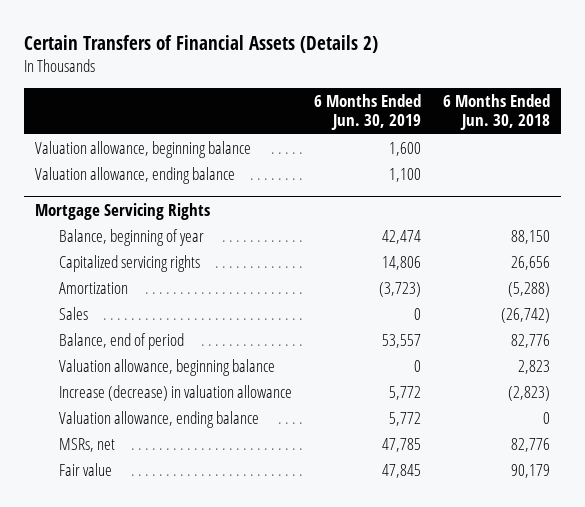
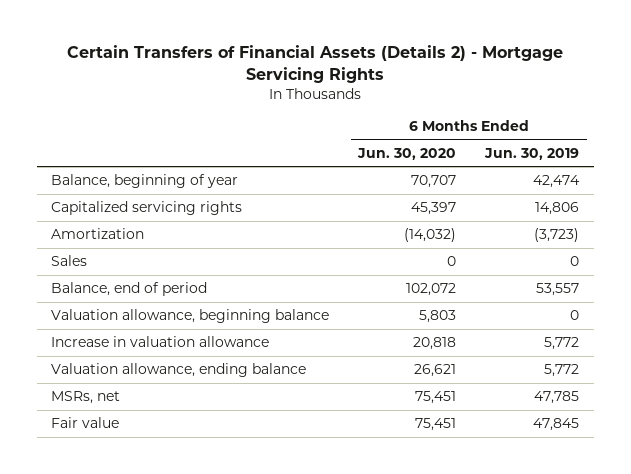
[24,34,379,53] Certain Transfers of Financial Assets (Details 2) -> [67,45,564,83] Certain Transfers of Financial Assets (Details 2) - Mortgage Servicing Rights
[442,93,550,131] 6 Months Ended Jun. 30, 2018 -> none
none -> [357,147,457,160] Jun. 30, 2020
[35,141,252,159] Valuation allowance, beginning balance -> none
[35,167,236,185] Valuation allowance, ending balance -> none
[35,202,211,220] Mortgage Servicing Rights -> none
[59,385,293,402] Increase (decrease) in valuation allowance -> [51,336,270,348] Increase in valuation allowance

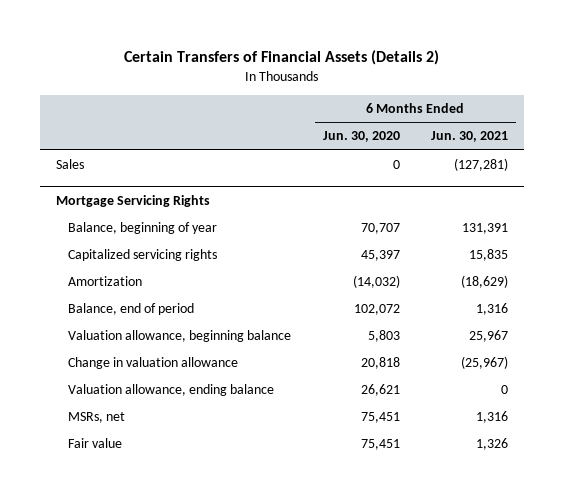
[67,45,564,83] Certain Transfers of Financial Assets (Details 2) - Mortgage Servicing Rights -> [123,49,439,65] Certain Transfers of Financial Assets (Details 2)
[484,147,580,160] Jun. 30, 2019 -> none
none -> [431,131,509,143] Jun. 30, 2021
[51,255,88,267] Sales -> [55,159,84,170] Sales
none -> [55,195,210,208] Mortgage Servicing Rights
[51,336,270,348] Increase in valuation allowance -> [68,357,239,370] Change in valuation allowance

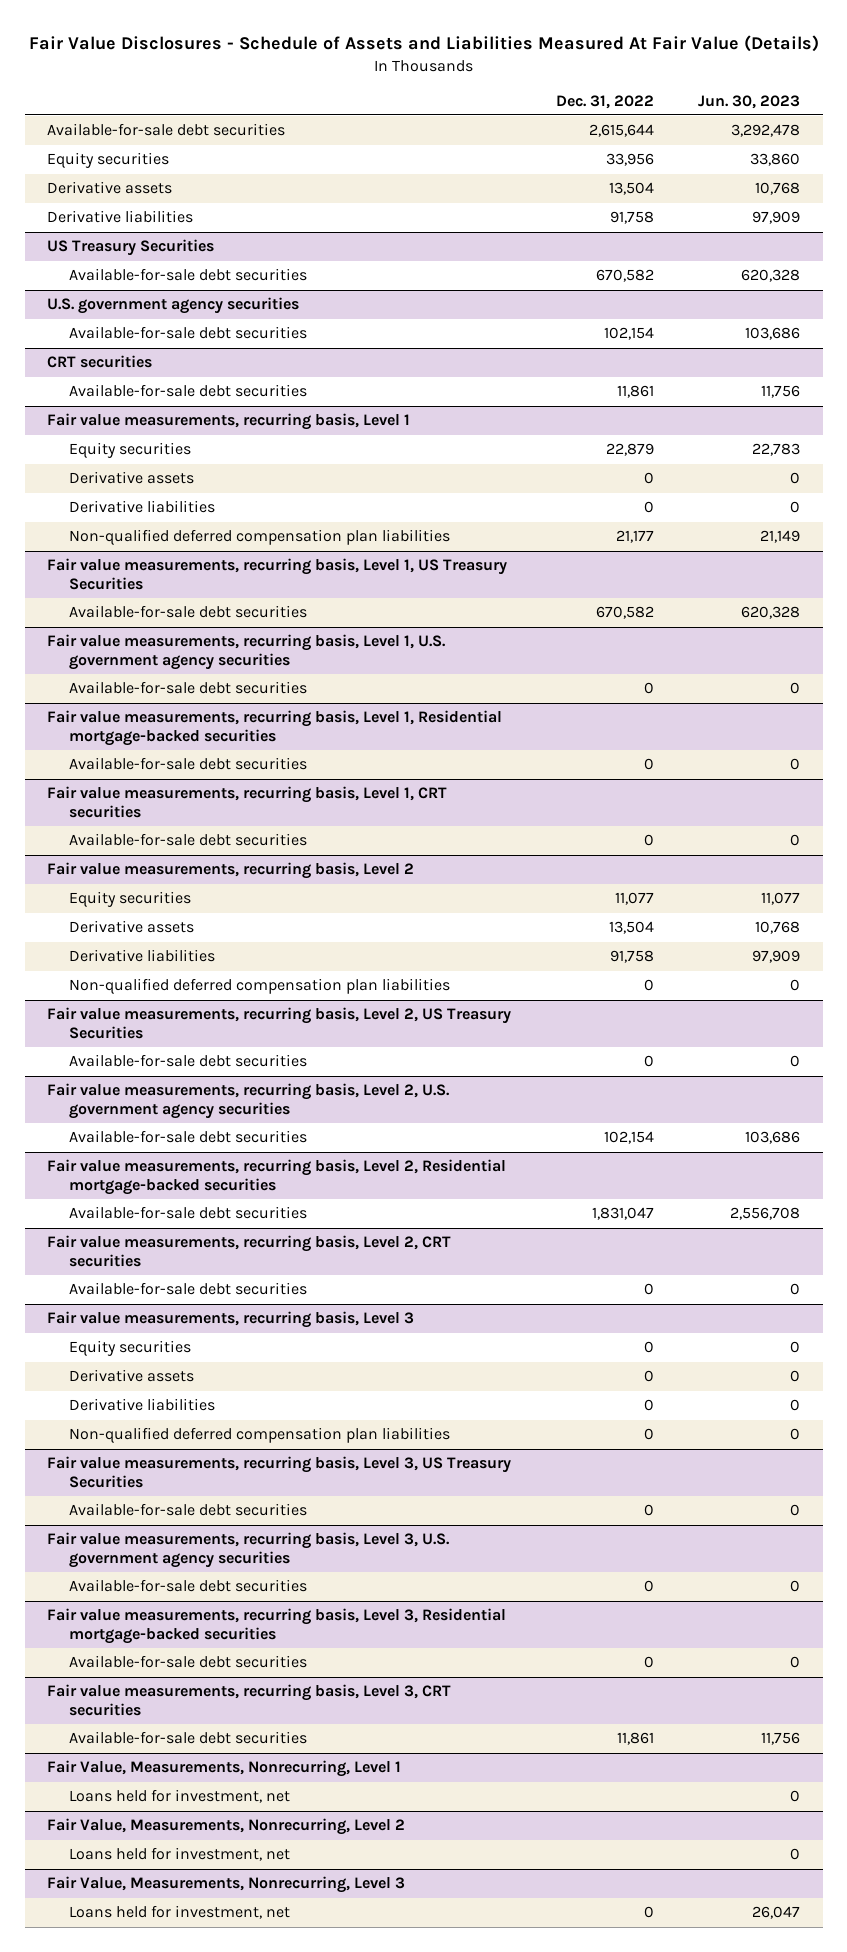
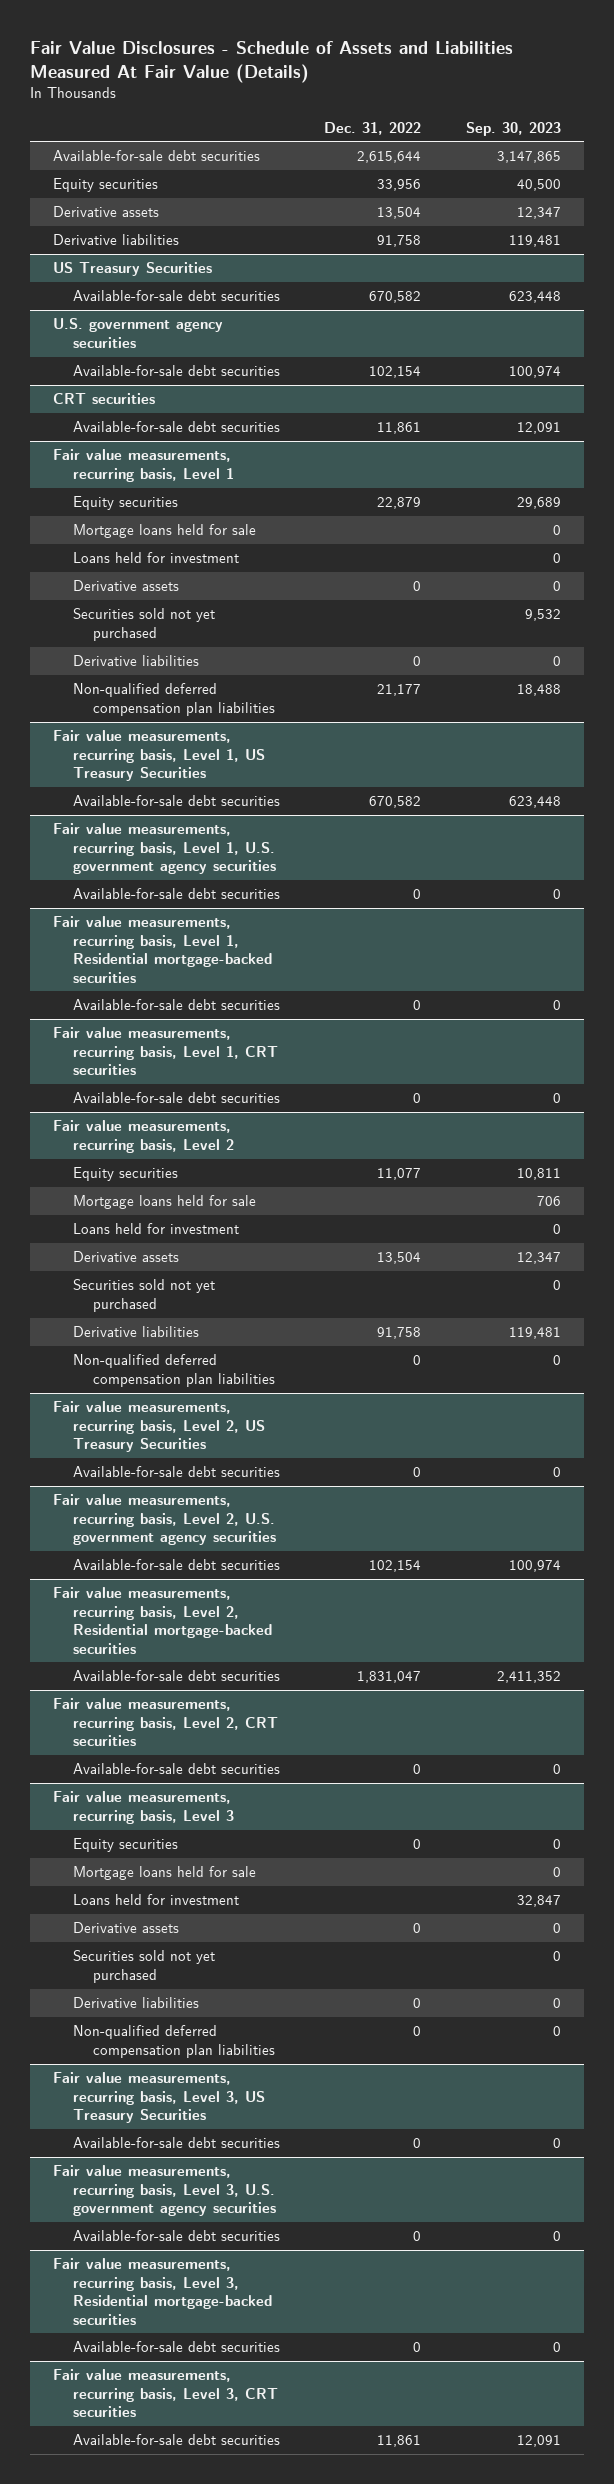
[698,94,801,109] Jun. 30, 2023 -> none
none -> [466,121,562,136] Sep. 30, 2023
none -> [72,524,256,539] Mortgage loans held for sale
none -> [72,552,239,564] Loans held for investment
none -> [72,608,215,641] Securities sold not yet purchased
none -> [72,1195,256,1210] Mortgage loans held for sale
none -> [72,1223,239,1235] Loans held for investment
none -> [72,1279,215,1312] Securities sold not yet purchased
none -> [72,1866,256,1881] Mortgage loans held for sale
none -> [72,1894,239,1906] Loans held for investment
none -> [72,1950,215,1983] Securities sold not yet purchased
[47,1760,402,1778] Fair Value, Measurements, Nonrecurring, Level 1 -> none
[68,1789,290,1804] Loans held for investment, net -> none
[47,1818,406,1836] Fair Value, Measurements, Nonrecurring, Level 2 -> none
[68,1847,290,1862] Loans held for investment, net -> none
[47,1876,406,1894] Fair Value, Measurements, Nonrecurring, Level 3 -> none
[68,1905,290,1920] Loans held for investment, net -> none

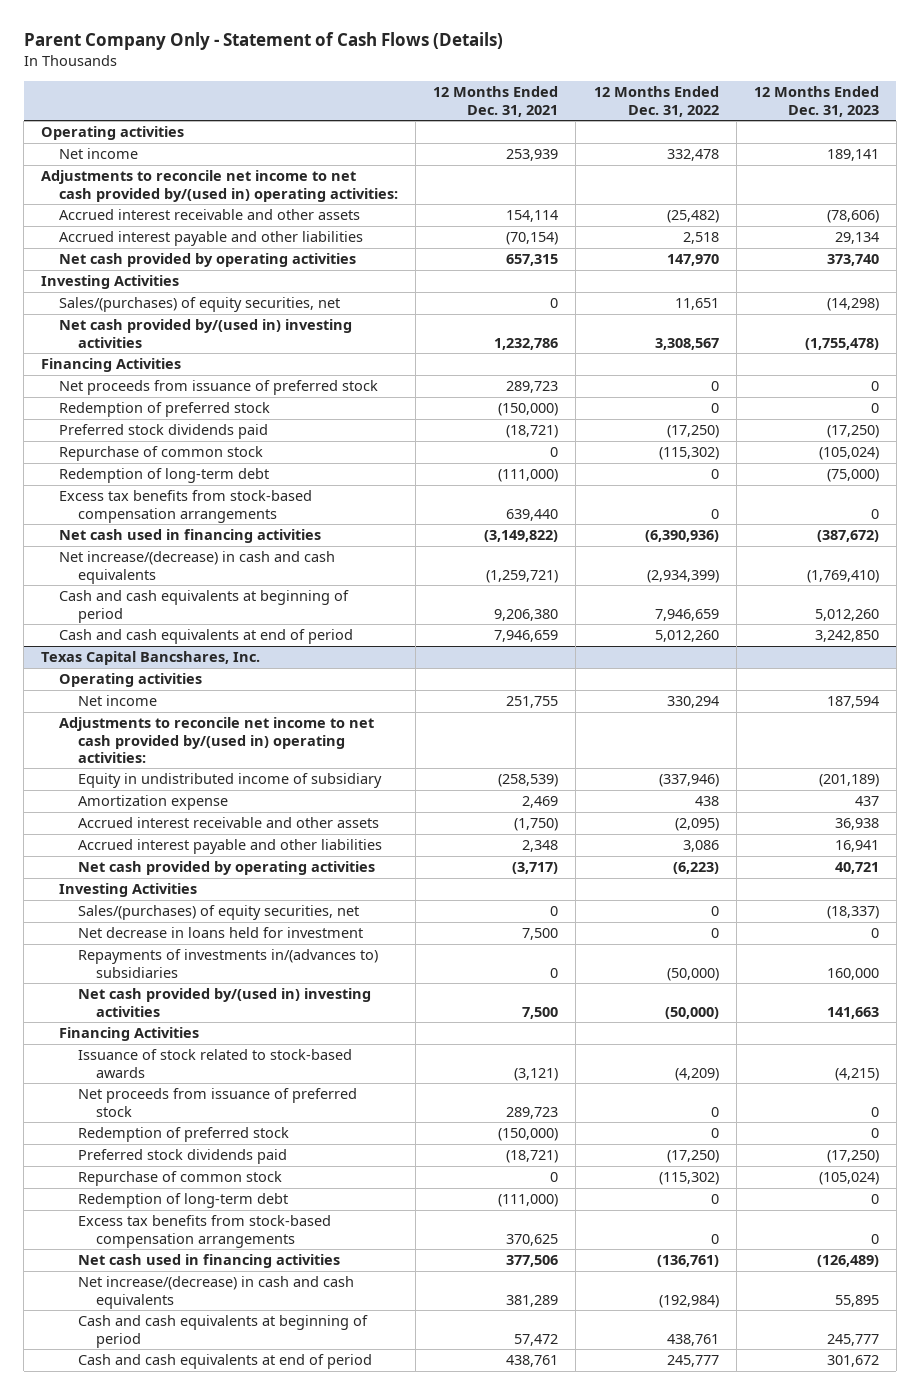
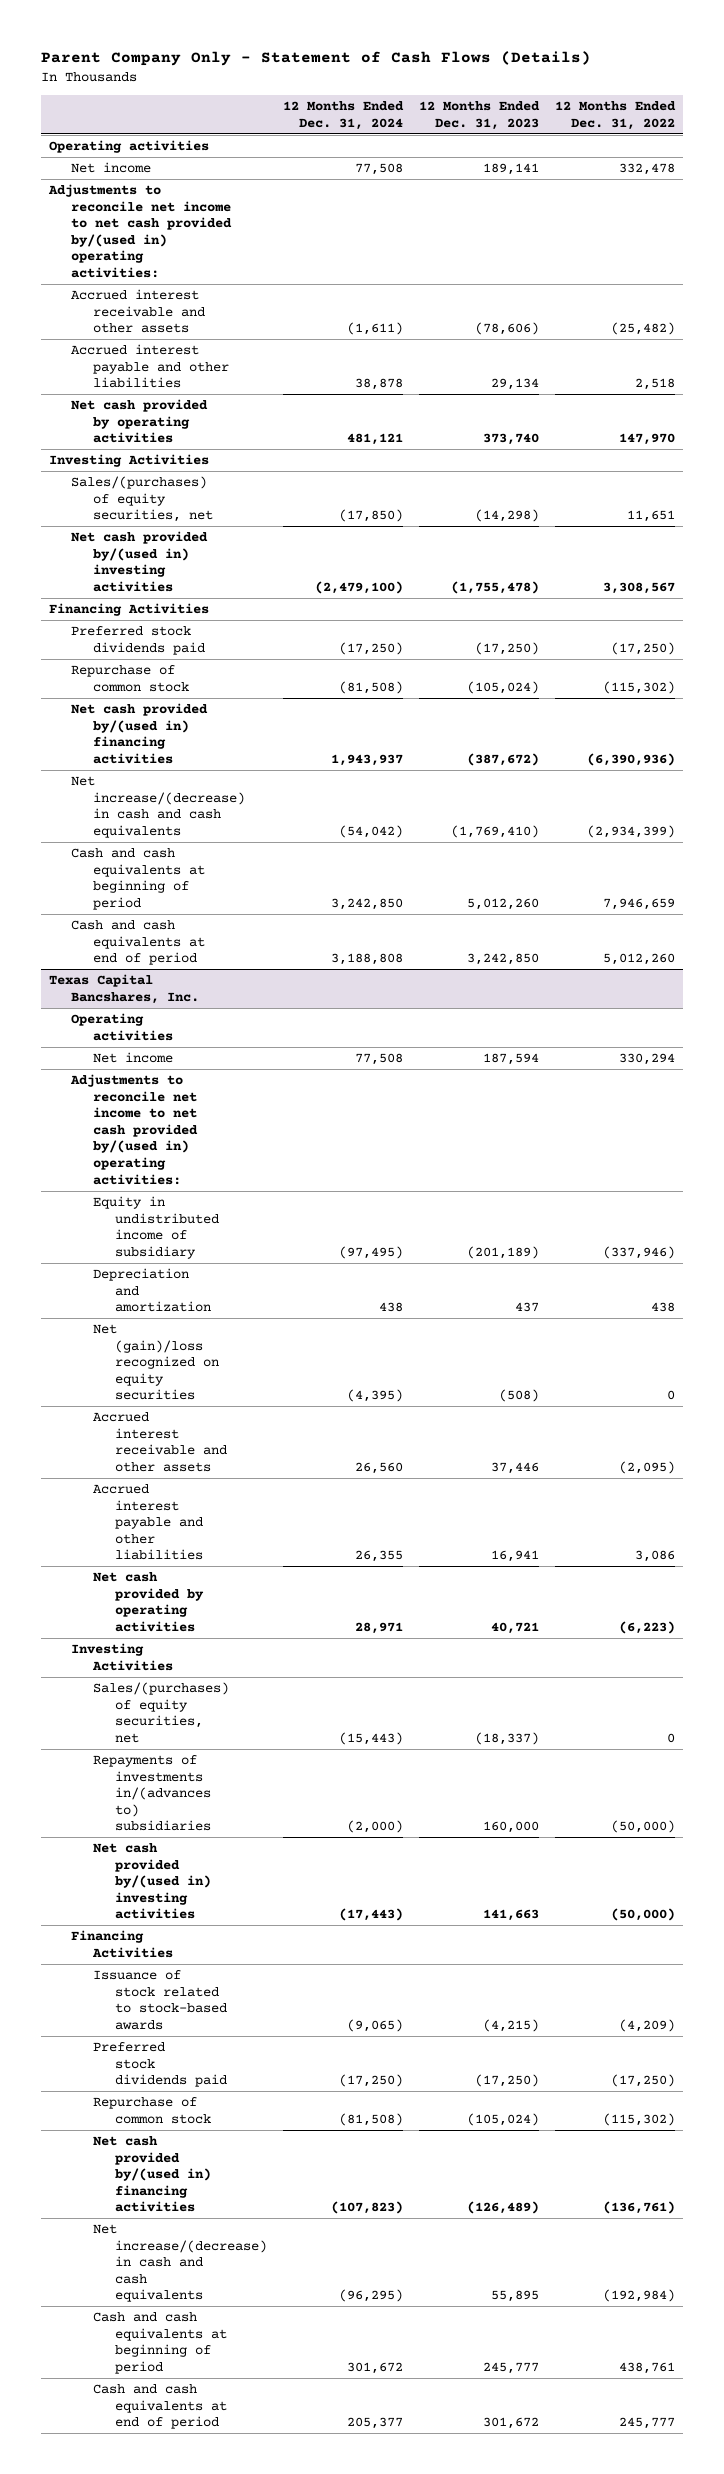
[433,86,559,117] 12 Months Ended Dec. 31, 2021 -> none
none -> [283,101,405,130] 12 Months Ended Dec. 31, 2024
[59,380,379,396] Net proceeds from issuance of preferred stock -> none
[59,402,271,418] Redemption of preferred stock -> none
[59,468,270,484] Redemption of long-term debt -> none
[59,490,313,523] Excess tax benefits from stock-based compensation arrangements -> none
[59,529,322,544] Net cash used in financing activities -> [70,703,208,764] Net cash provided by/(used in) financing activities
[77,795,228,811] Amortization expense -> [92,1268,212,1313] Depreciation and amortization
none -> [92,1324,220,1401] Net (gain)/loss recognized on equity securities
[834,818,879,831] 36,938 -> [491,1461,540,1474] 37,446
[77,927,363,939] Net decrease in loans held for investment -> none
[77,1088,357,1117] Net proceeds from issuance of preferred stock -> none
[77,1127,289,1143] Redemption of preferred stock -> none
[77,1193,288,1209] Redemption of long-term debt -> none
[77,1215,331,1248] Excess tax benefits from stock-based compensation arrangements -> none
[77,1254,340,1269] Net cash used in financing activities -> [92,2136,212,2213] Net cash provided by/(used in) financing activities

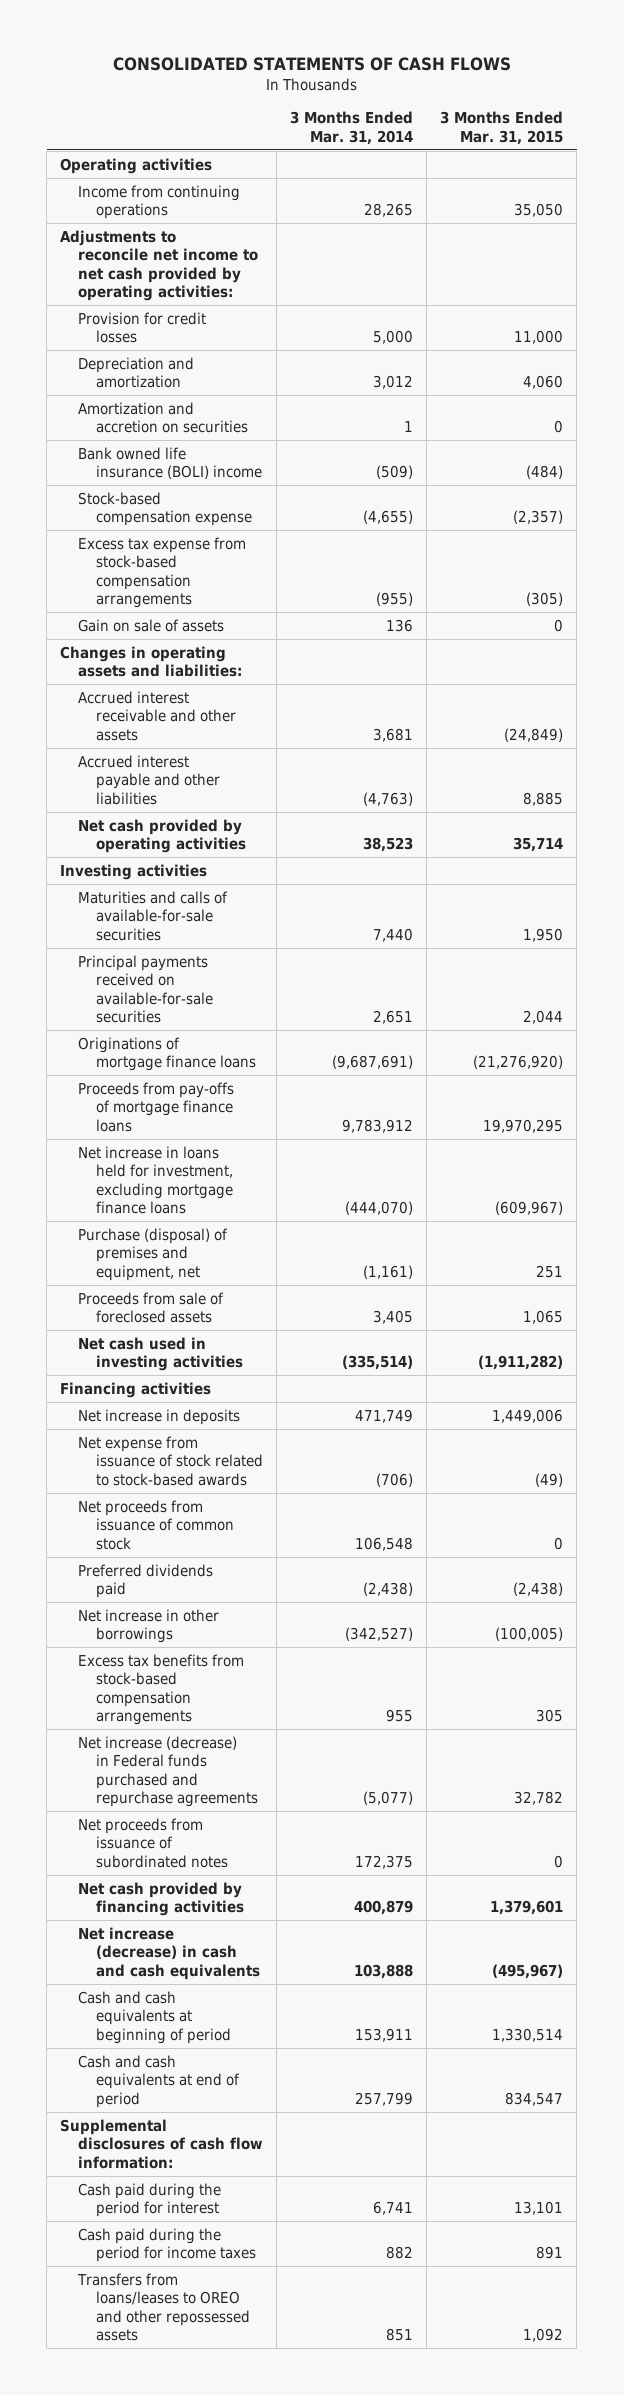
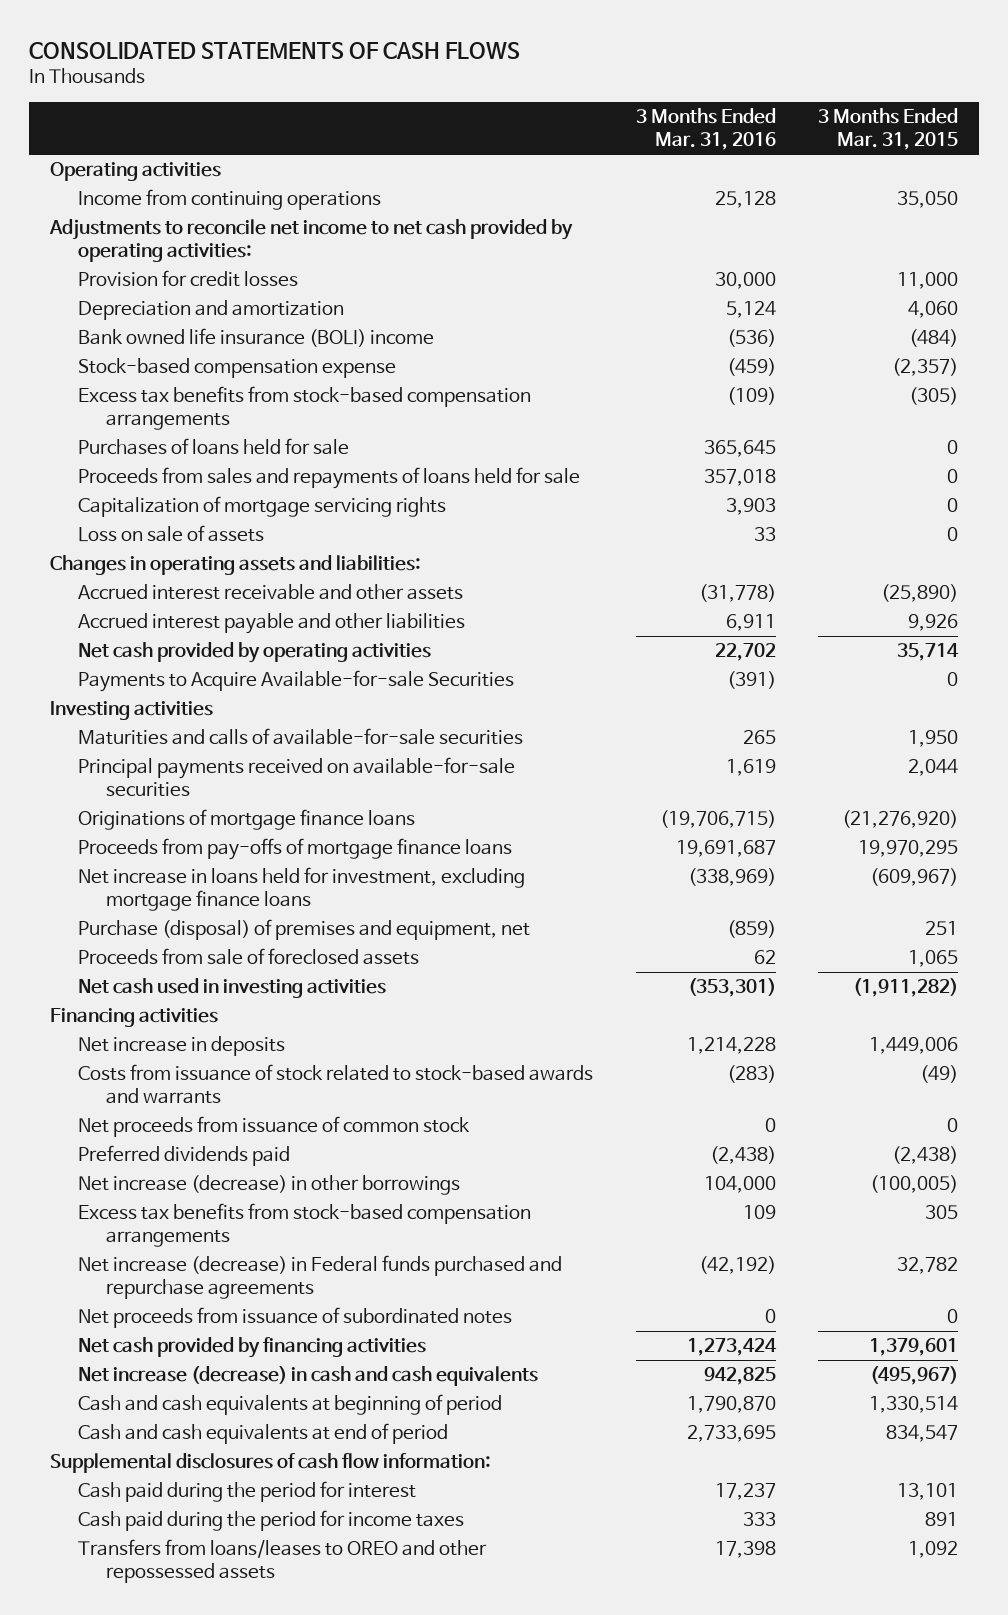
[290,111,414,145] 3 Months Ended Mar. 31, 2014 -> none
none -> [635,108,776,151] 3 Months Ended Mar. 31, 2016
[78,401,249,434] Amortization and accretion on securities -> none
[78,536,247,609] Excess tax expense from stock-based compensation arrangements -> [78,386,532,431] Excess tax benefits from stock-based compensation arrangements
none -> [78,438,350,456] Purchases of loans held for sale
none -> [78,467,581,490] Proceeds from sales and repayments of loans held for sale
none -> [78,496,447,518] Capitalization of mortgage servicing rights
[78,618,225,632] Gain on sale of assets -> [78,525,265,543] Loss on sale of assets
[504,727,564,742] (24,849) -> [880,584,958,603] (25,890)
[523,791,564,806] 8,885 -> [907,614,958,632] 9,926
none -> [78,670,515,693] Payments to Acquire Available-for-sale Securities
[78,1435,264,1486] Net expense from issuance of stock related to stock-based awards -> [78,1064,594,1105] Costs from issuance of stock related to stock-based awards and warrants
[78,1608,220,1644] Net increase in other borrowings -> [78,1175,461,1196] Net increase (decrease) in other borrowings

